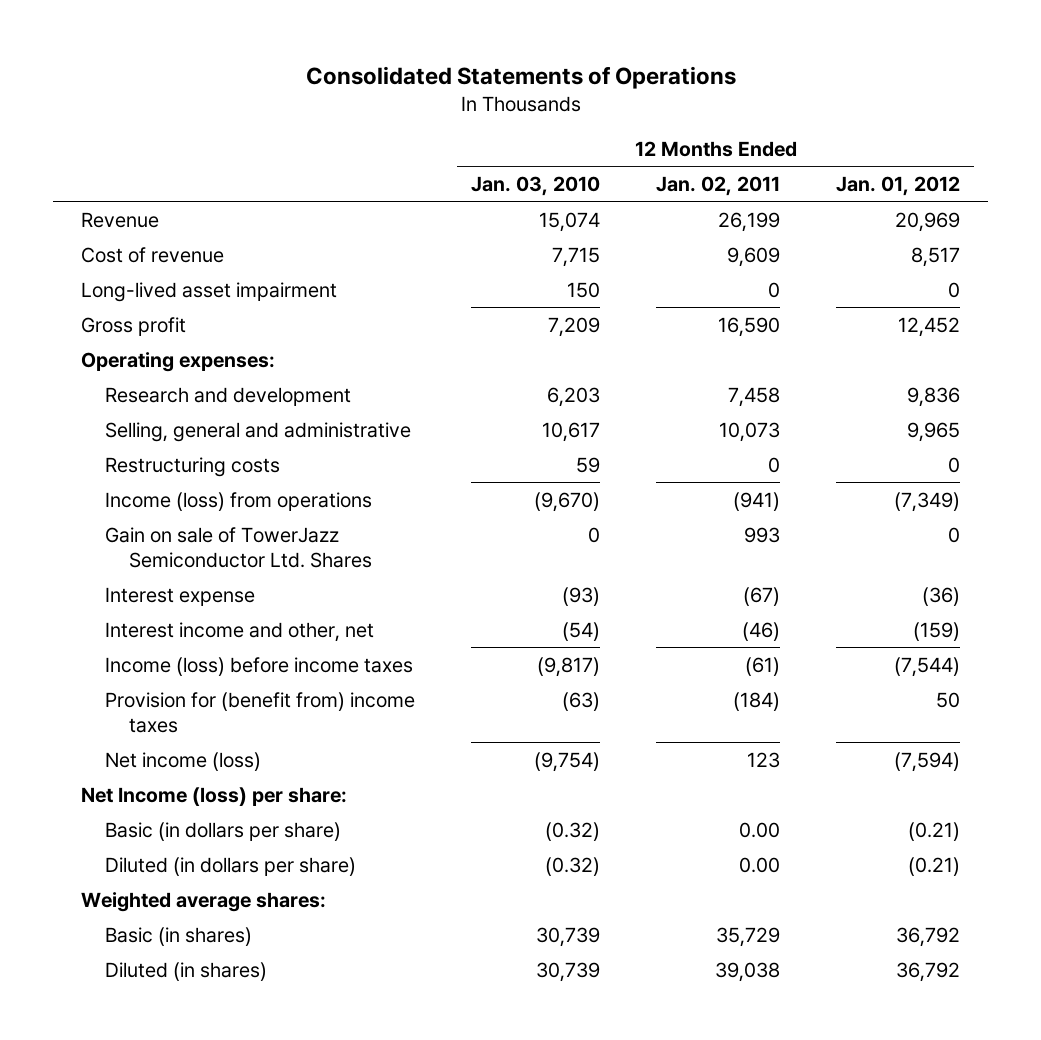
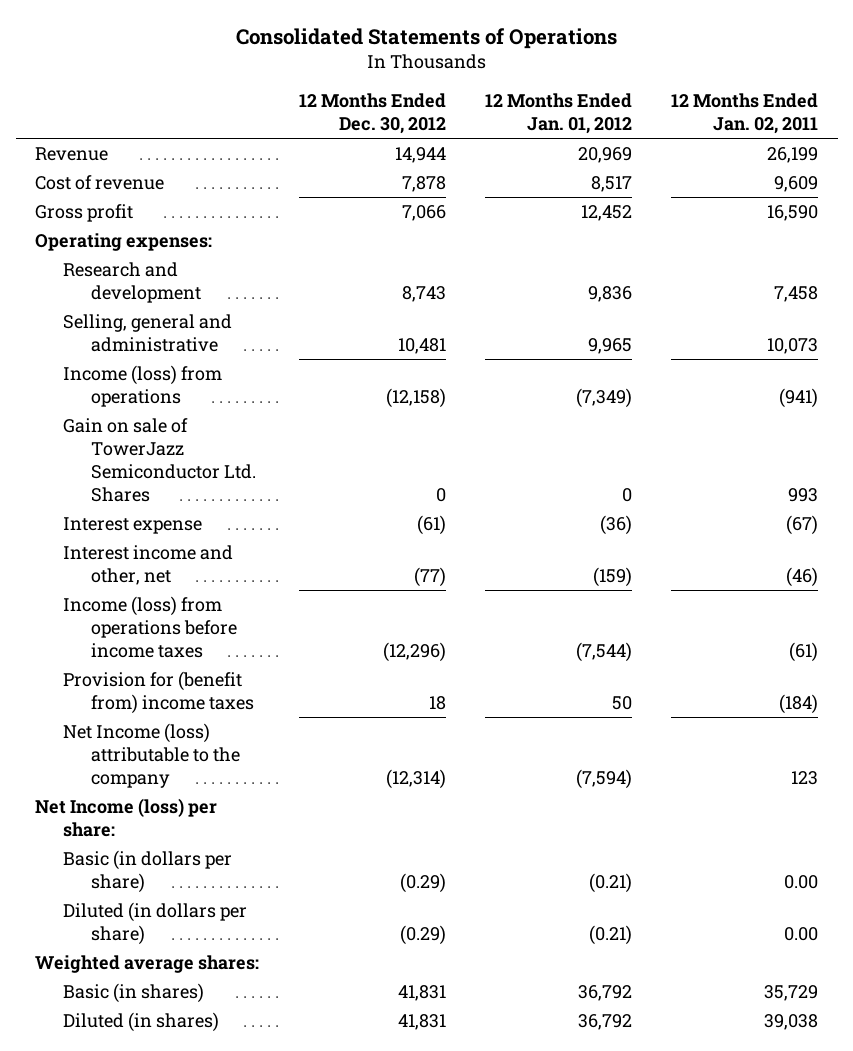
[471,176,601,197] Jan. 03, 2010 -> none
none -> [298,93,446,135] 12 Months Ended Dec. 30, 2012
[81,281,338,302] Long-lived asset impairment -> none
[105,456,281,477] Restructuring costs -> none
[105,656,414,676] Income (loss) before income taxes -> [63,596,238,659] Income (loss) from operations before income taxes
[105,751,262,771] Net income (loss) -> [63,723,241,789] Net Income (loss) attributable to the company

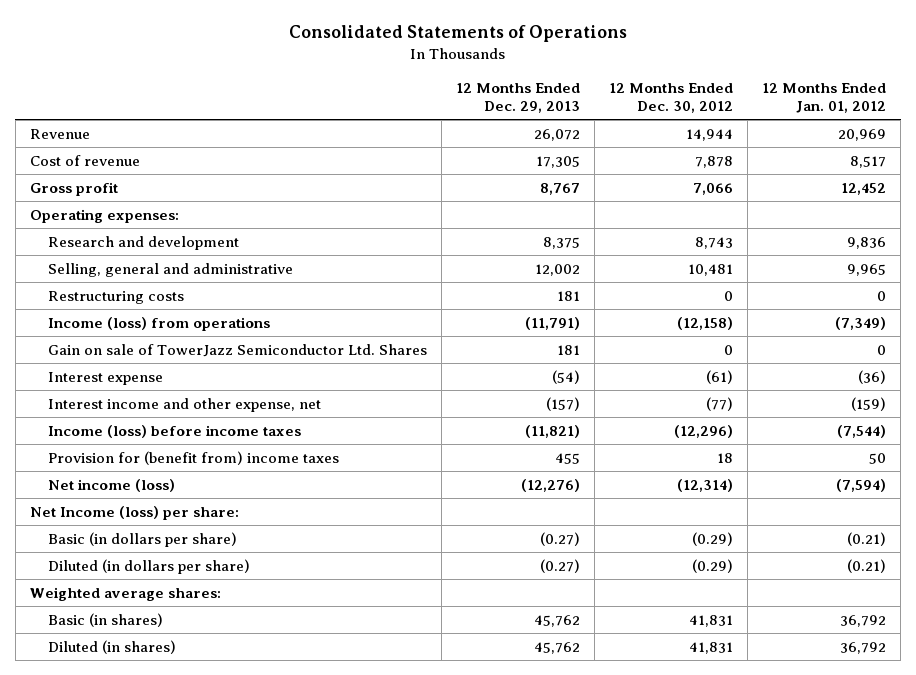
[671,93,819,135] 12 Months Ended Jan. 02, 2011 -> none
none -> [456,82,581,113] 12 Months Ended Dec. 29, 2013
none -> [48,290,185,304] Restructuring costs
[63,545,234,586] Interest income and other, net -> [48,397,322,412] Interest income and other expense, net
[63,596,238,659] Income (loss) from operations before income taxes -> [48,424,302,438] Income (loss) before income taxes
[63,723,241,789] Net Income (loss) attributable to the company -> [48,478,176,492] Net income (loss)

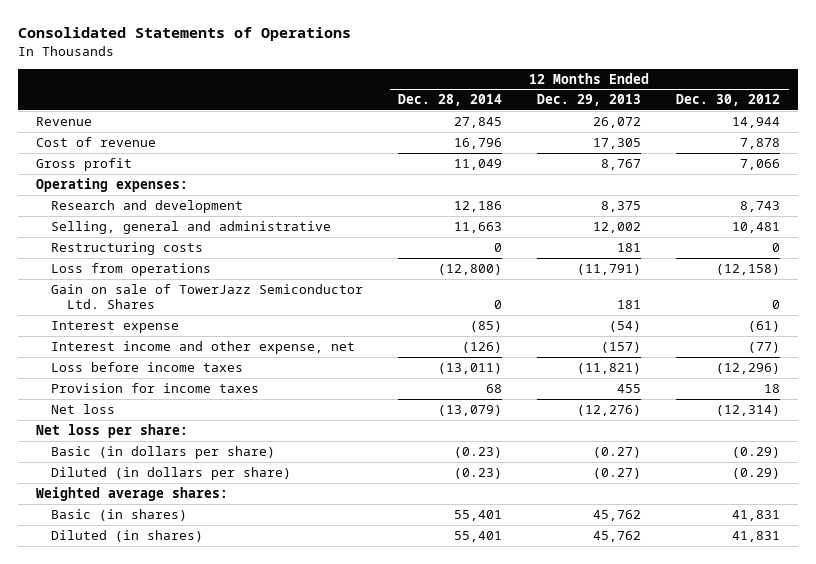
[762,82,887,113] 12 Months Ended Jan. 01, 2012 -> none
none -> [398,94,503,107] Dec. 28, 2014
[48,316,271,331] Income (loss) from operations -> [51,263,212,277] Loss from operations
[48,424,302,438] Income (loss) before income taxes -> [51,362,244,373] Loss before income taxes
[48,450,340,465] Provision for (benefit from) income taxes -> [51,383,260,394] Provision for income taxes
[48,478,176,492] Net income (loss) -> [51,404,116,415] Net loss
[29,505,239,520] Net Income (loss) per share: -> [35,424,188,439] Net loss per share:

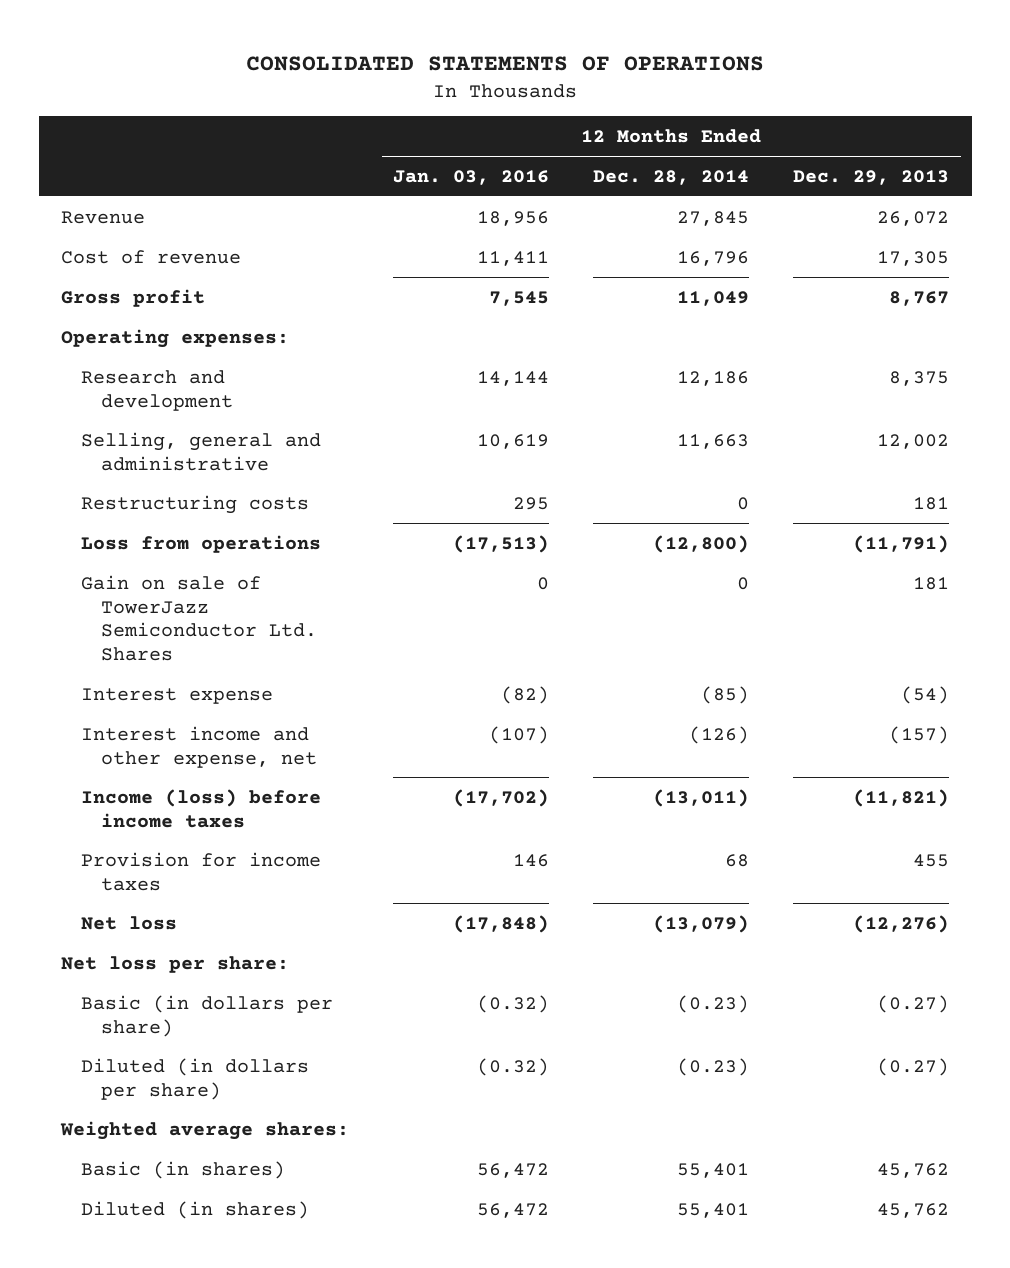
[17,27,351,42] Consolidated Statements of Operations -> [246,55,765,71] CONSOLIDATED STATEMENTS OF OPERATIONS
[676,94,781,107] Dec. 30, 2012 -> none
none -> [392,169,549,185] Jan. 03, 2016
[51,362,244,373] Loss before income taxes -> [80,788,321,828] Income (loss) before income taxes

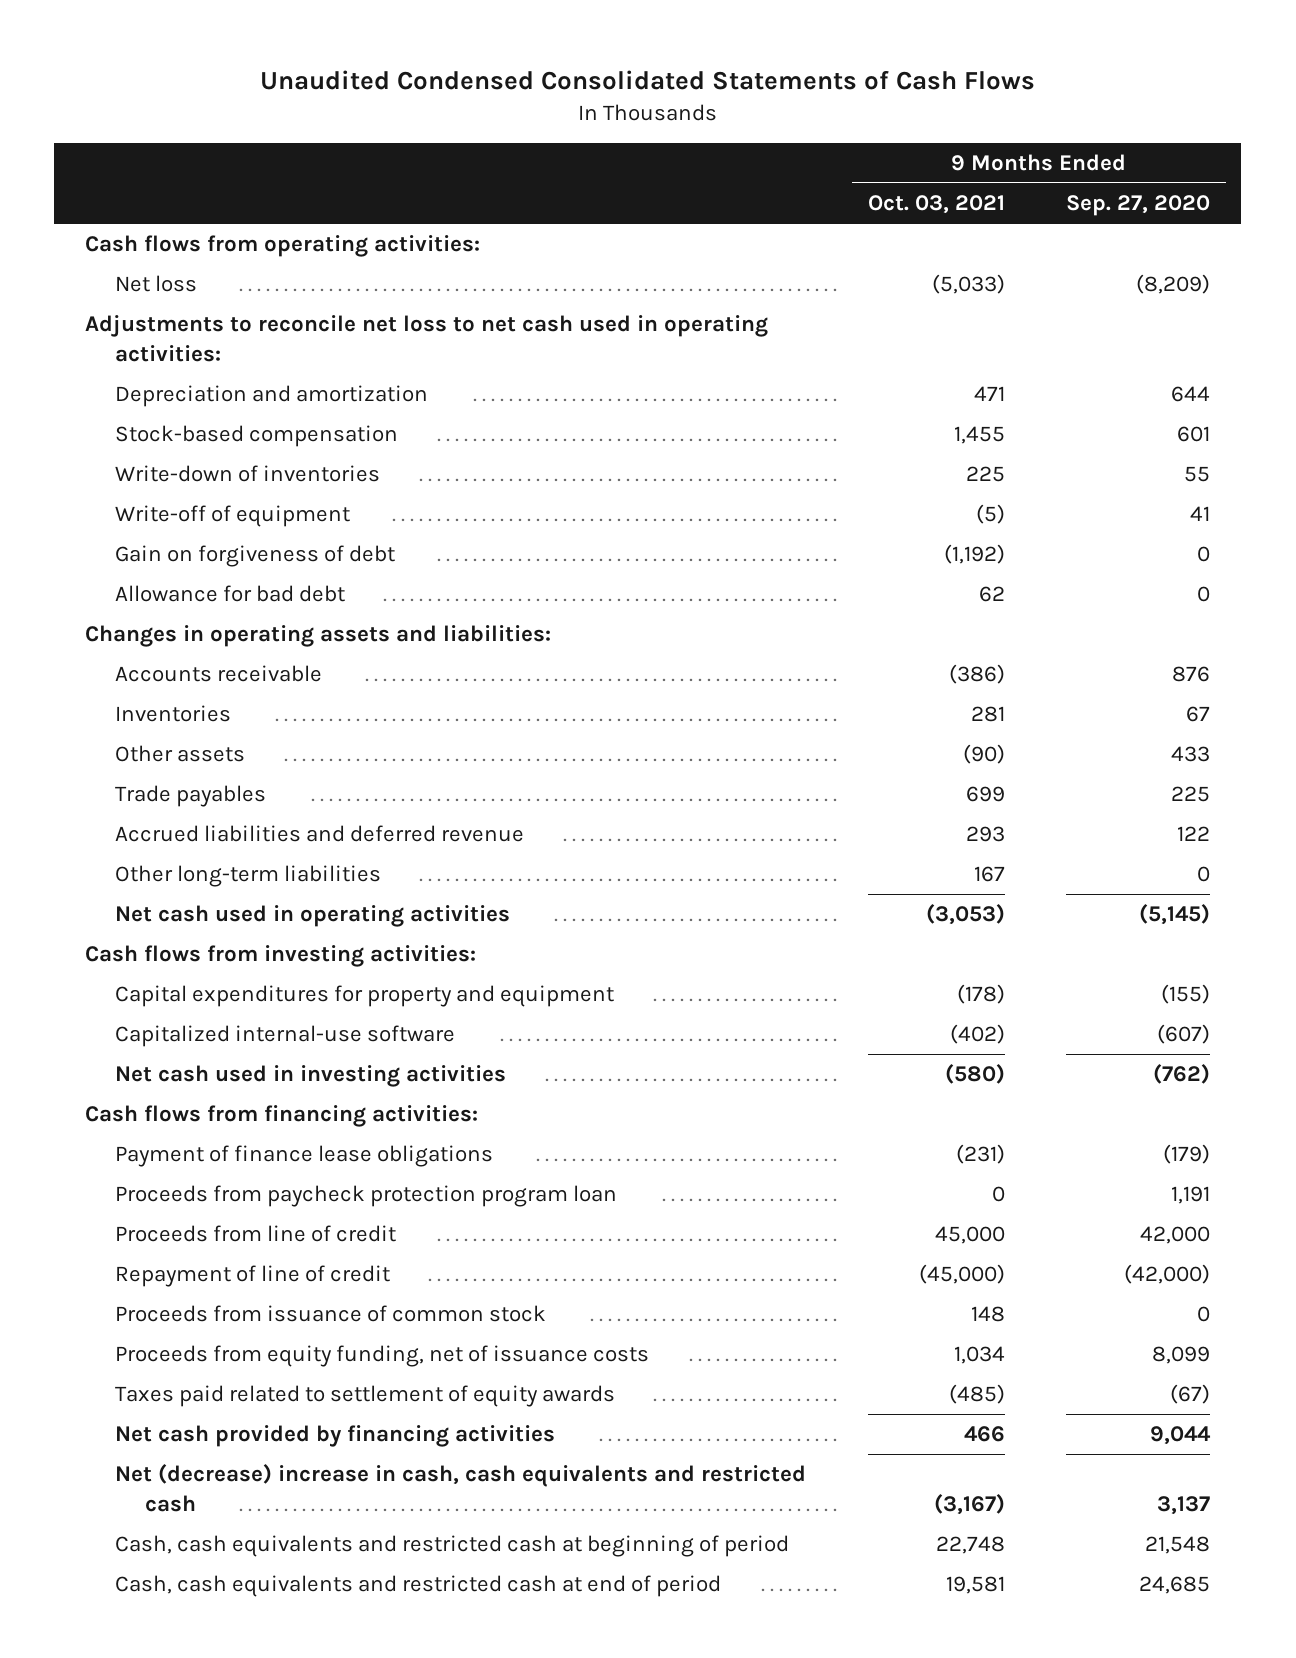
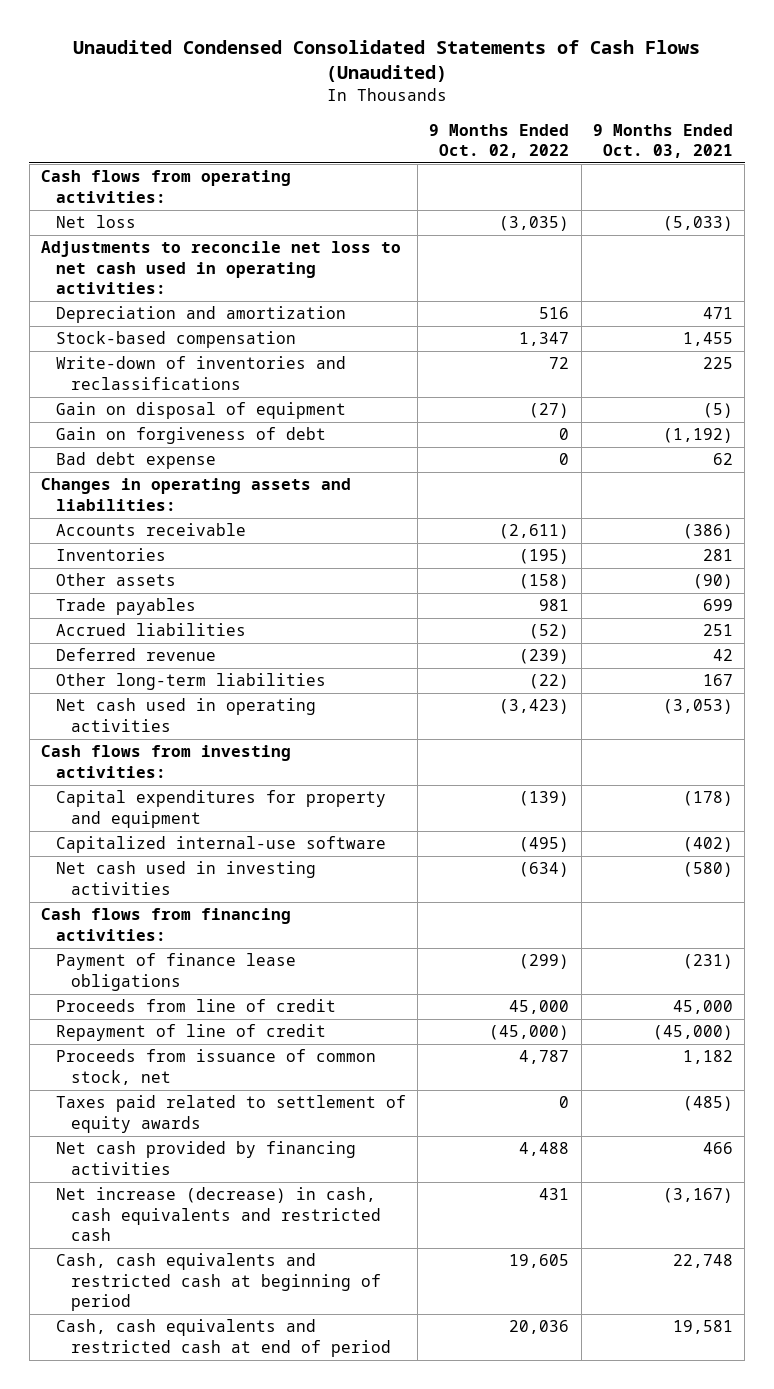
[259,70,1035,91] Unaudited Condensed Consolidated Statements of Cash Flows -> [72,40,700,83] Unaudited Condensed Consolidated Statements of Cash Flows (Unaudited)
[1066,195,1211,217] Sep. 27, 2020 -> none
none -> [429,123,570,158] 9 Months Ended Oct. 02, 2022
[115,505,351,528] Write-off of equipment -> none
[115,465,381,483] Write-down of inventories -> [55,356,346,390] Write-down of inventories and reclassifications
none -> [55,402,346,420] Gain on disposal of equipment
[115,585,346,603] Allowance for bad debt -> [55,452,216,470] Bad debt expense
[115,825,525,843] Accrued liabilities and deferred revenue -> none
none -> [55,623,246,637] Accrued liabilities
none -> [55,648,216,662] Deferred revenue
[115,1185,618,1208] Proceeds from paycheck protection program loan -> none
[115,1345,650,1368] Proceeds from equity funding, net of issuance costs -> none
[115,1305,547,1323] Proceeds from issuance of common stock -> [55,1049,376,1085] Proceeds from issuance of common stock, net
[970,1306,1005,1323] 148 -> [682,1050,733,1065] 1,182
[115,1464,807,1512] Net (decrease) increase in cash, cash equivalents and restricted cash -> [55,1187,381,1241] Net increase (decrease) in cash, cash equivalents and restricted cash

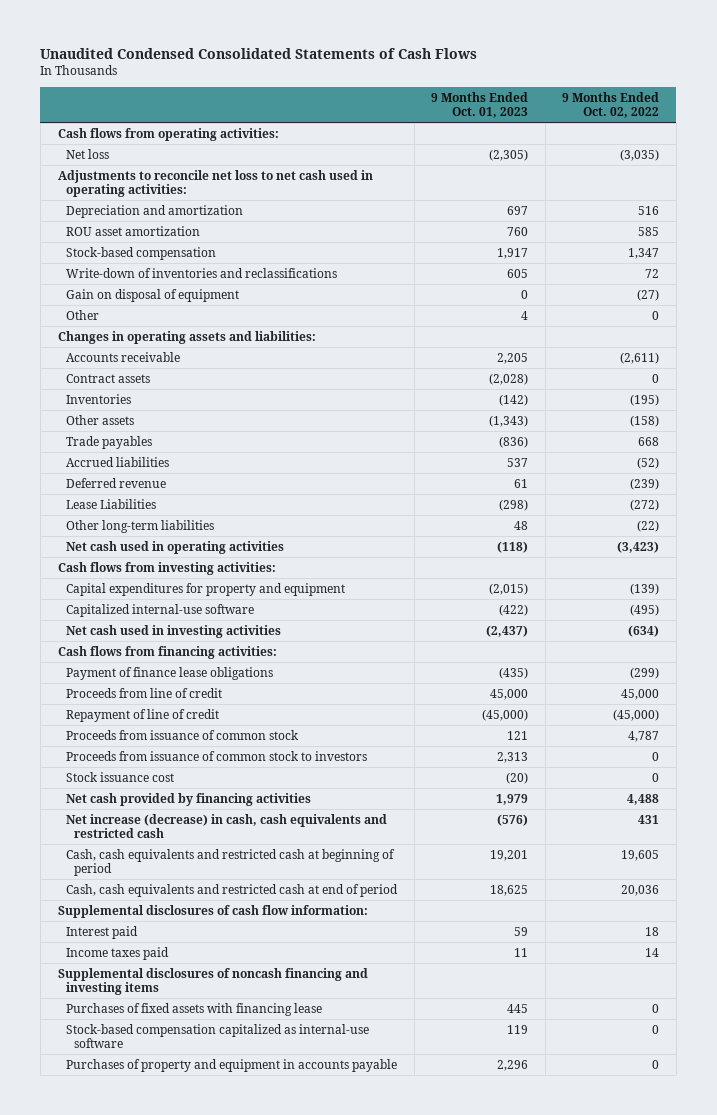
[72,40,700,83] Unaudited Condensed Consolidated Statements of Cash Flows (Unaudited) -> [40,48,478,60] Unaudited Condensed Consolidated Statements of Cash Flows
[592,123,733,158] 9 Months Ended Oct. 03, 2021 -> none
none -> [431,91,529,119] 9 Months Ended Oct. 01, 2023
none -> [65,225,200,236] ROU asset amortization
[55,427,326,445] Gain on forgiveness of debt -> none
[55,452,216,470] Bad debt expense -> none
none -> [65,309,99,320] Other
none -> [65,373,150,383] Contract assets
[539,599,570,612] 981 -> [638,436,660,446] 668
none -> [65,498,156,509] Lease Liabilities
[55,1095,406,1133] Taxes paid related to settlement of equity awards -> none
[55,1049,376,1085] Proceeds from issuance of common stock, net -> [65,729,299,740] Proceeds from issuance of common stock
none -> [65,750,367,761] Proceeds from issuance of common stock to investors
none -> [65,771,174,782] Stock issuance cost
none -> [57,904,368,918] Supplemental disclosures of cash flow information:
none -> [65,925,138,939] Interest paid
none -> [65,946,169,960] Income taxes paid
none -> [57,967,368,996] Supplemental disclosures of noncash financing and investing items
none -> [65,1002,322,1016] Purchases of fixed assets with financing lease
none -> [65,1023,369,1049] Stock-based compensation capitalized as internal-use software
none -> [65,1058,397,1072] Purchases of property and equipment in accounts payable

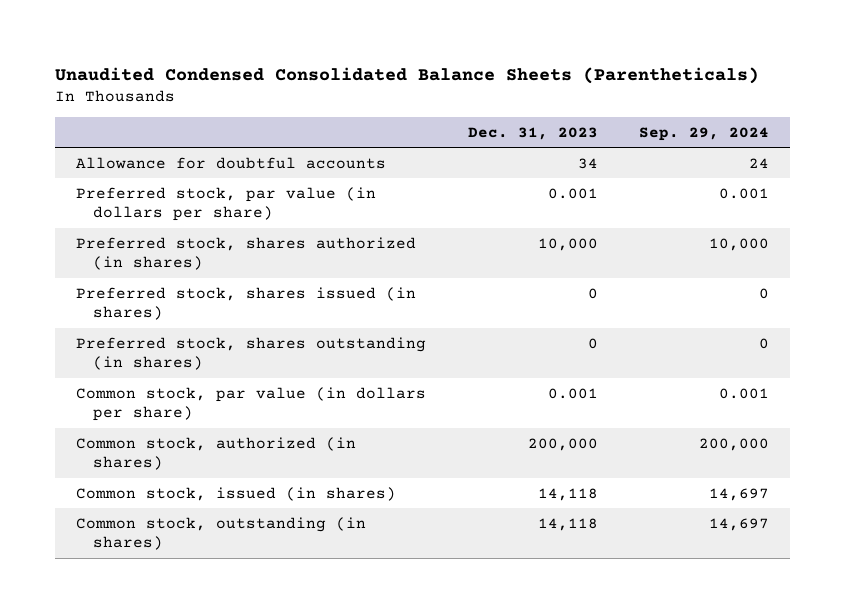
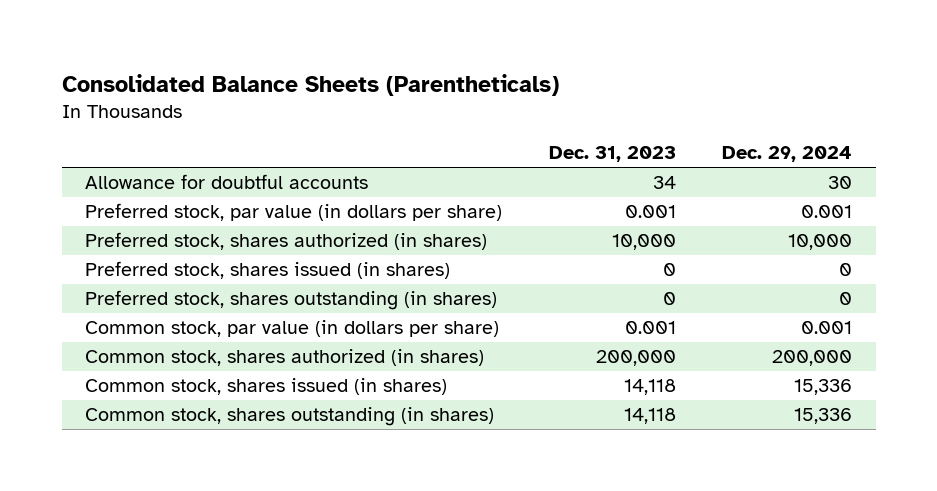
[54,66,759,84] Unaudited Condensed Consolidated Balance Sheets (Parentheticals) -> [61,73,559,96] Consolidated Balance Sheets (Parentheticals)
[639,126,770,141] Sep. 29, 2024 -> none
none -> [722,145,853,162] Dec. 29, 2024
[75,436,356,471] Common stock, authorized (in shares) -> [84,349,484,367] Common stock, shares authorized (in shares)
[75,486,396,501] Common stock, issued (in shares) -> [84,378,447,396] Common stock, shares issued (in shares)
[75,516,366,551] Common stock, outstanding (in shares) -> [84,407,494,427] Common stock, shares outstanding (in shares)

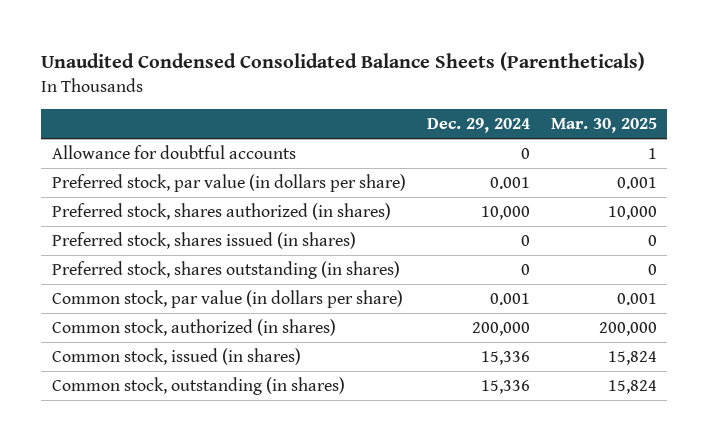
[61,73,559,96] Consolidated Balance Sheets (Parentheticals) -> [41,52,646,72] Unaudited Condensed Consolidated Balance Sheets (Parentheticals)
[548,145,676,162] Dec. 31, 2023 -> none
none -> [550,117,657,133] Mar. 30, 2025
[828,176,853,190] 30 -> [520,148,530,160] 0
[84,349,484,367] Common stock, shares authorized (in shares) -> [51,319,336,337] Common stock, authorized (in shares)
[84,378,447,396] Common stock, shares issued (in shares) -> [51,348,301,366] Common stock, issued (in shares)
[84,407,494,427] Common stock, shares outstanding (in shares) -> [51,377,345,396] Common stock, outstanding (in shares)

